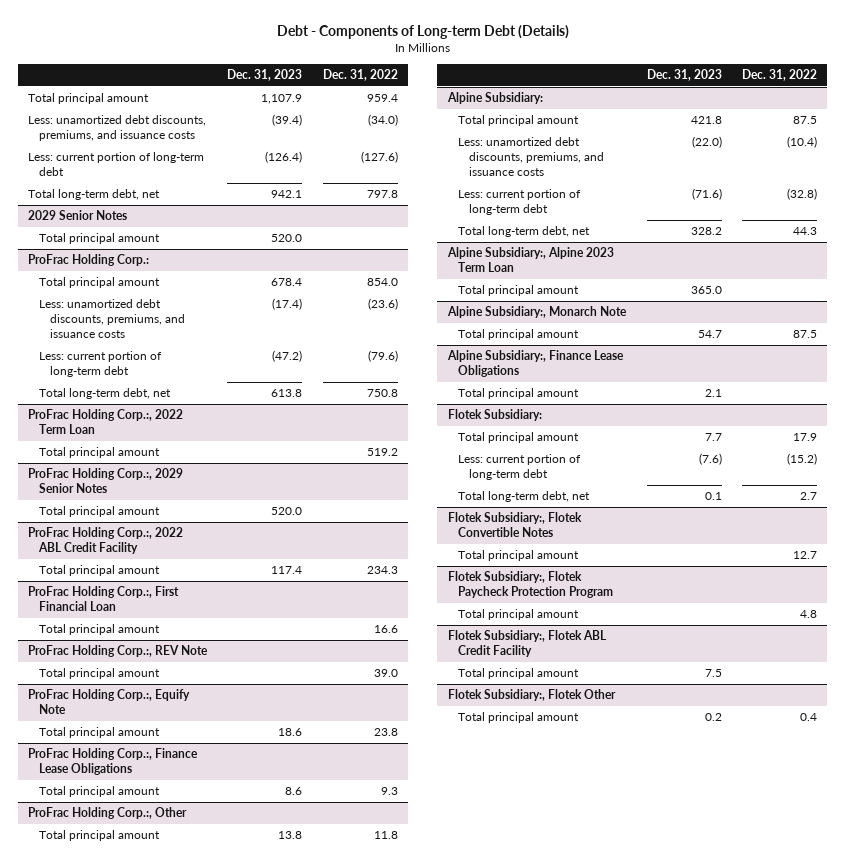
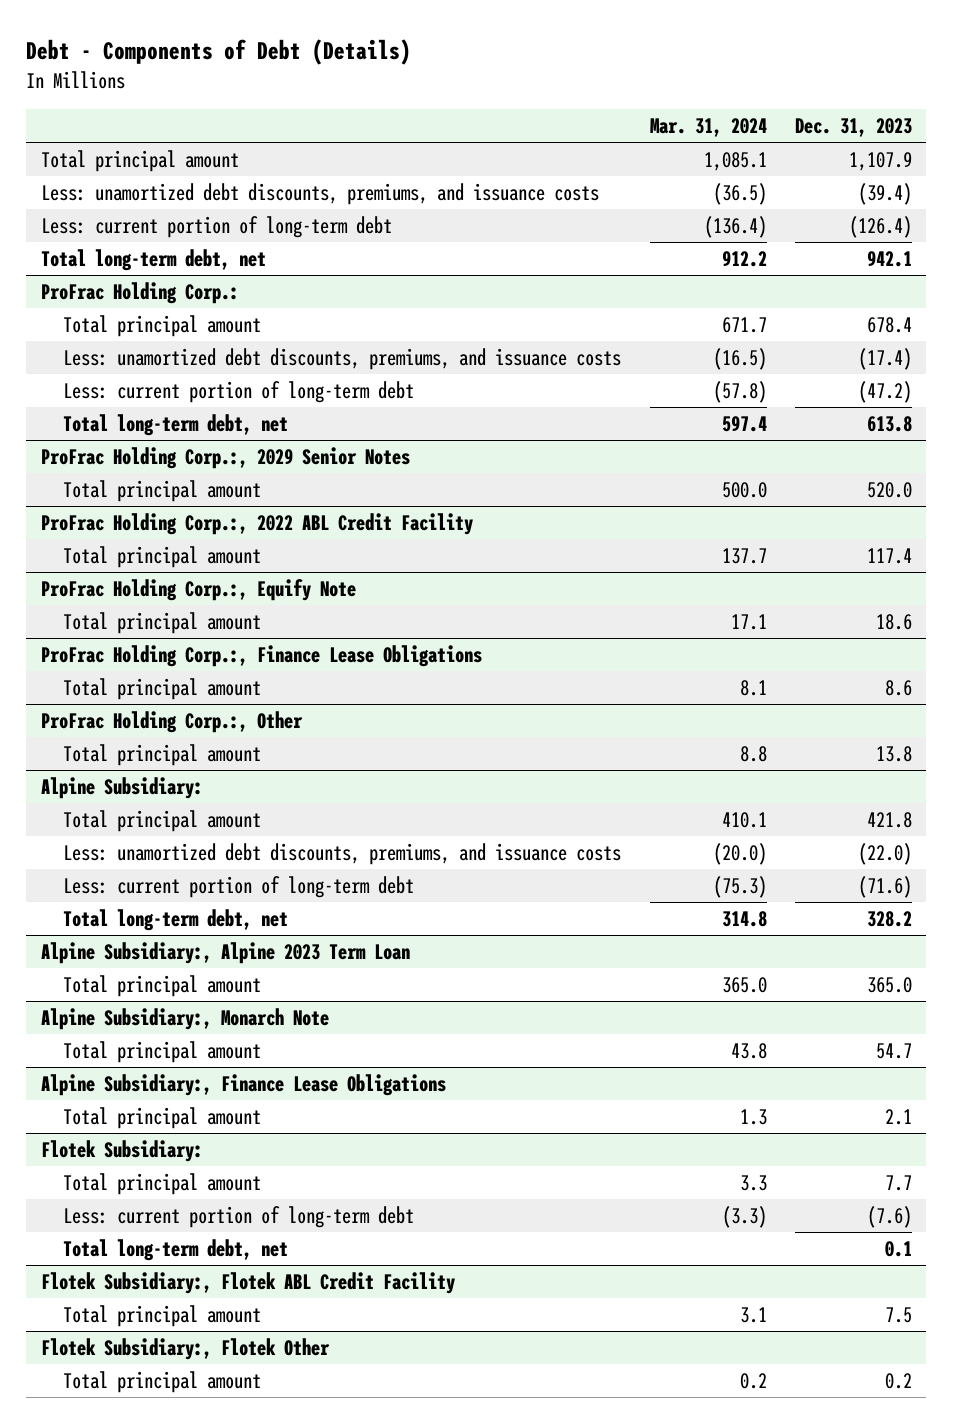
[276,25,569,40] Debt - Components of Long-term Debt (Details) -> [26,39,412,66] Debt - Components of Debt (Details)
[322,68,398,81] Dec. 31, 2022 -> none
none -> [649,117,767,137] Mar. 31, 2024
[28,210,128,221] 2029 Senior Notes -> none
[39,233,161,245] Total principal amount -> none
[28,409,184,435] ProFrac Holding Corp.:, 2022 Term Loan -> none
[39,447,161,459] Total principal amount -> none
[28,586,180,612] ProFrac Holding Corp.:, First Financial Loan -> none
[39,624,161,636] Total principal amount -> none
[28,645,209,658] ProFrac Holding Corp.:, REV Note -> none
[39,668,161,680] Total principal amount -> none
[447,512,582,538] Flotek Subsidiary:, Flotek Convertible Notes -> none
[458,550,580,562] Total principal amount -> none
[447,571,614,599] Flotek Subsidiary:, Flotek Paycheck Protection Program -> none
[458,609,580,621] Total principal amount -> none

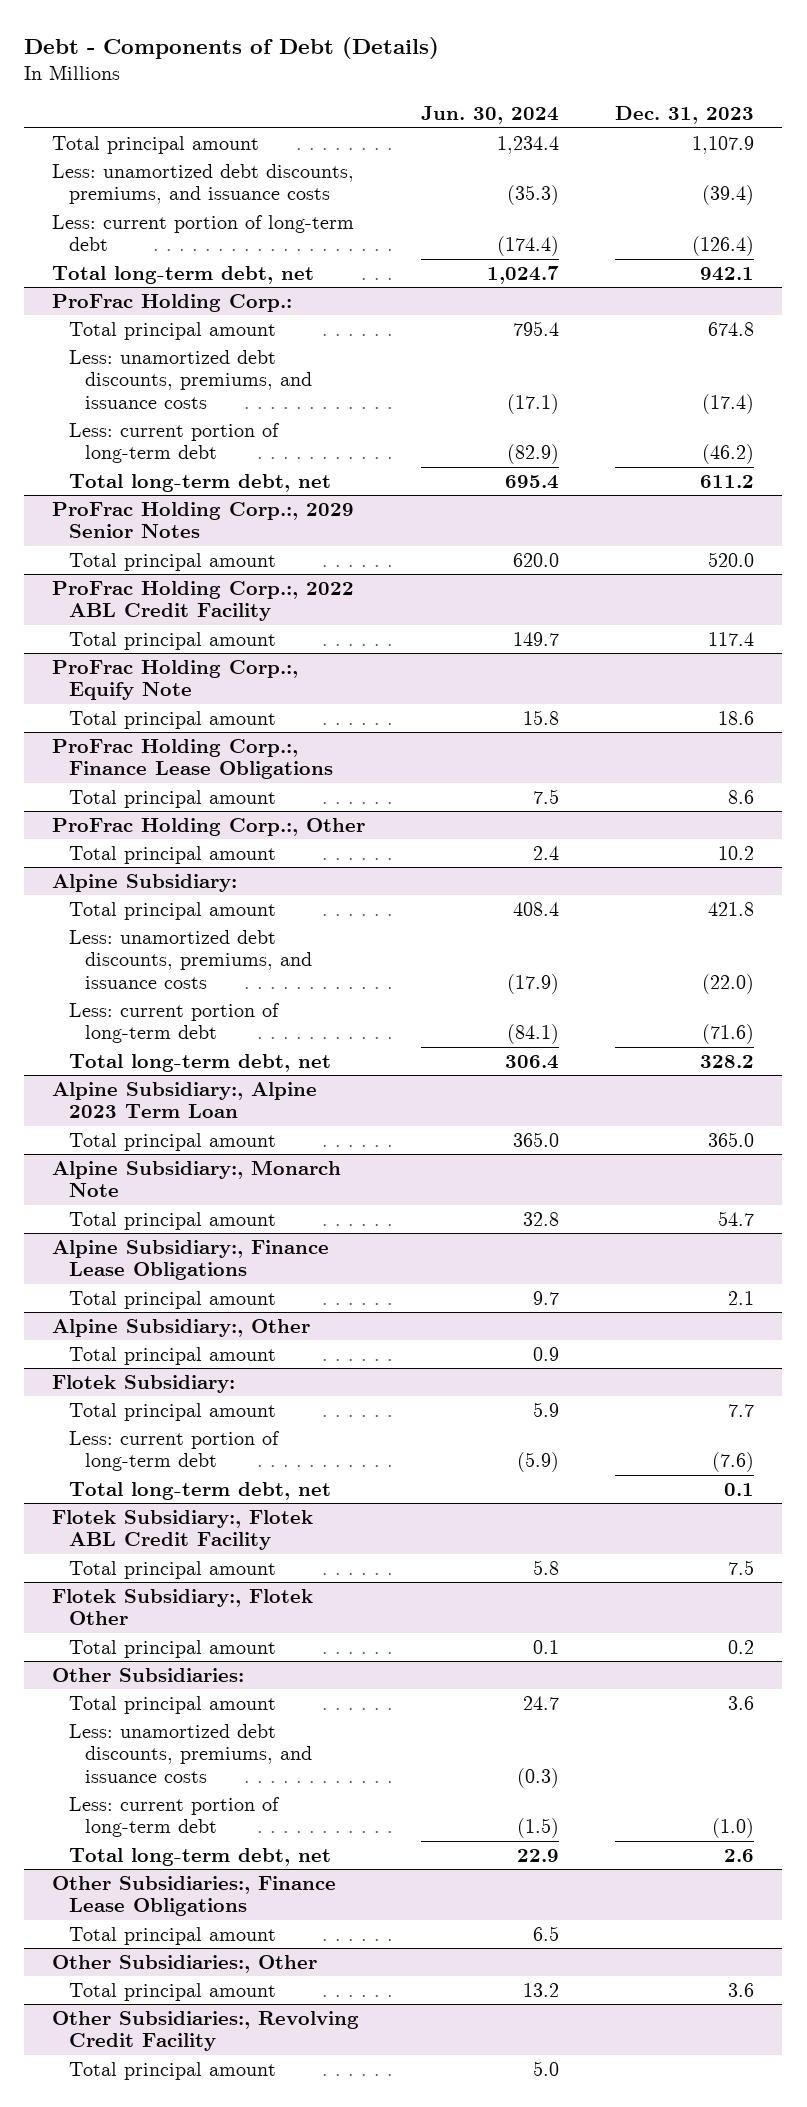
[649,117,767,137] Mar. 31, 2024 -> none
none -> [421,106,560,125] Jun. 30, 2024
[867,317,913,334] 678.4 -> [708,321,755,336] 674.8
[858,381,913,404] (47.2) -> [702,444,755,465] (46.2)
[867,416,913,433] 613.8 -> [700,474,755,488] 611.2
[876,746,913,763] 13.8 -> [718,845,755,860] 10.2
none -> [52,1318,311,1337] Alpine Subsidiary:, Other
none -> [68,1346,276,1365] Total principal amount
none -> [52,1667,245,1682] Other Subsidiaries:
none -> [68,1695,276,1714] Total principal amount
none -> [68,1723,313,1783] Less: unamortized debt discounts, premiums, and issuance costs
none -> [68,1796,280,1838] Less: current portion of long-term debt
none -> [68,1847,331,1866] Total long-term debt, net
none -> [52,1875,337,1917] Other Subsidiaries:, Finance Lease Obligations
none -> [68,1926,276,1945] Total principal amount
none -> [52,1954,318,1973] Other Subsidiaries:, Other
none -> [68,1982,276,2001] Total principal amount
none -> [52,2010,360,2052] Other Subsidiaries:, Revolving Credit Facility
none -> [68,2061,276,2080] Total principal amount

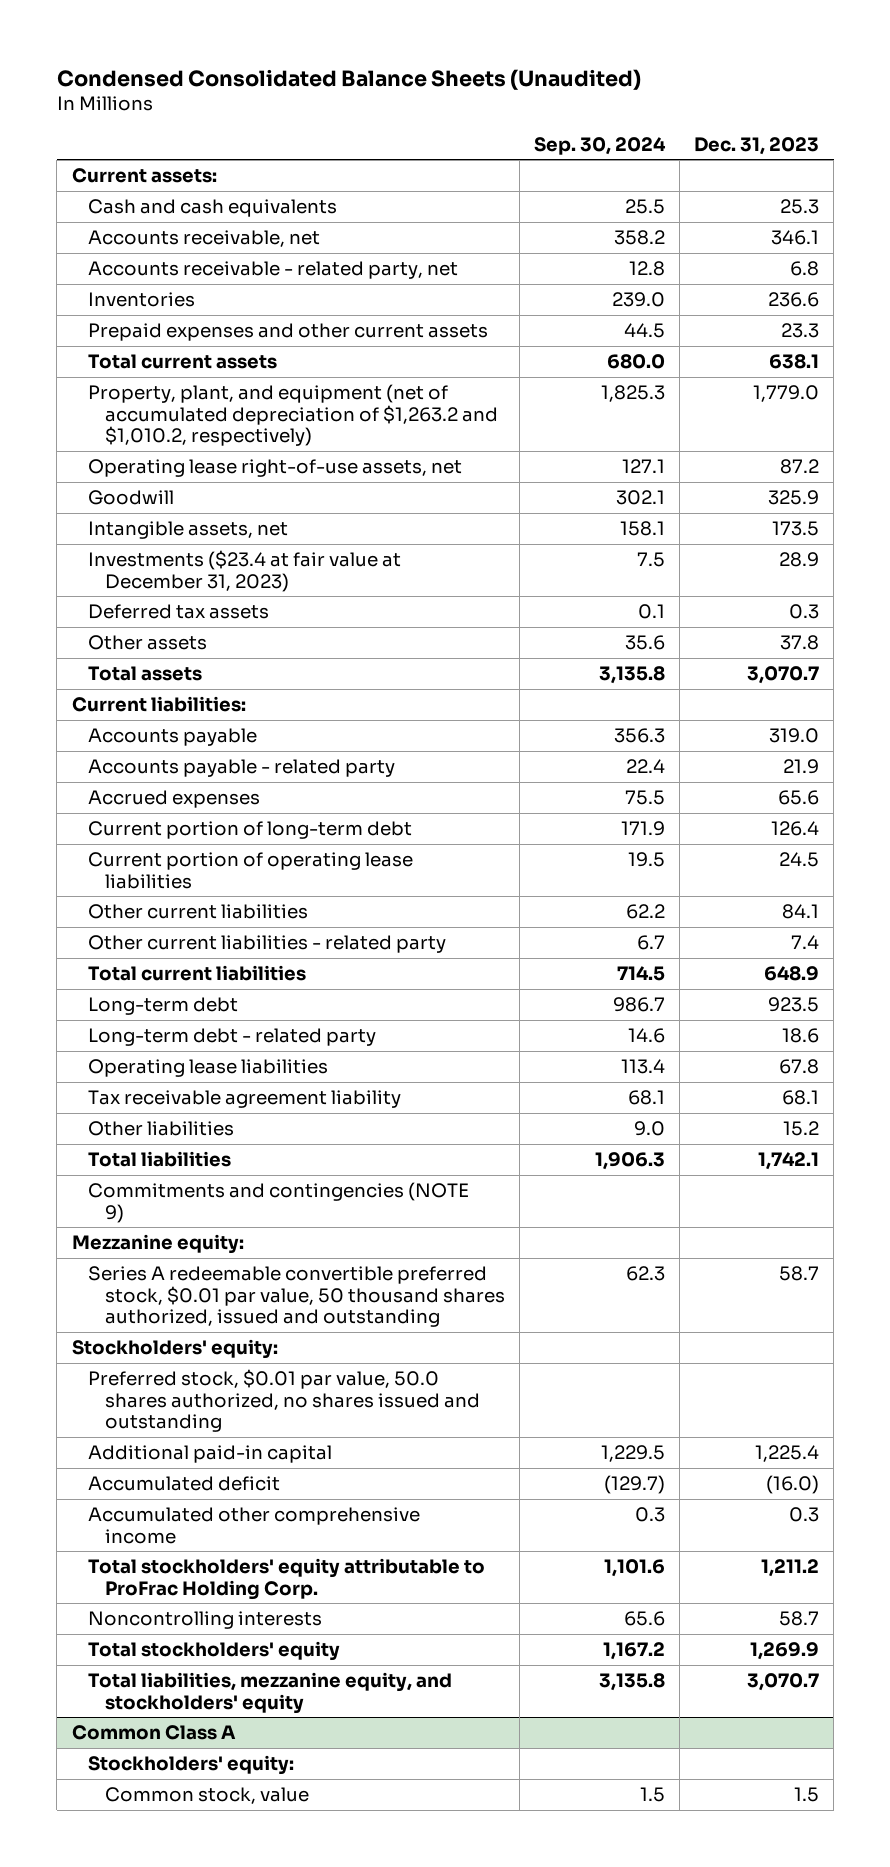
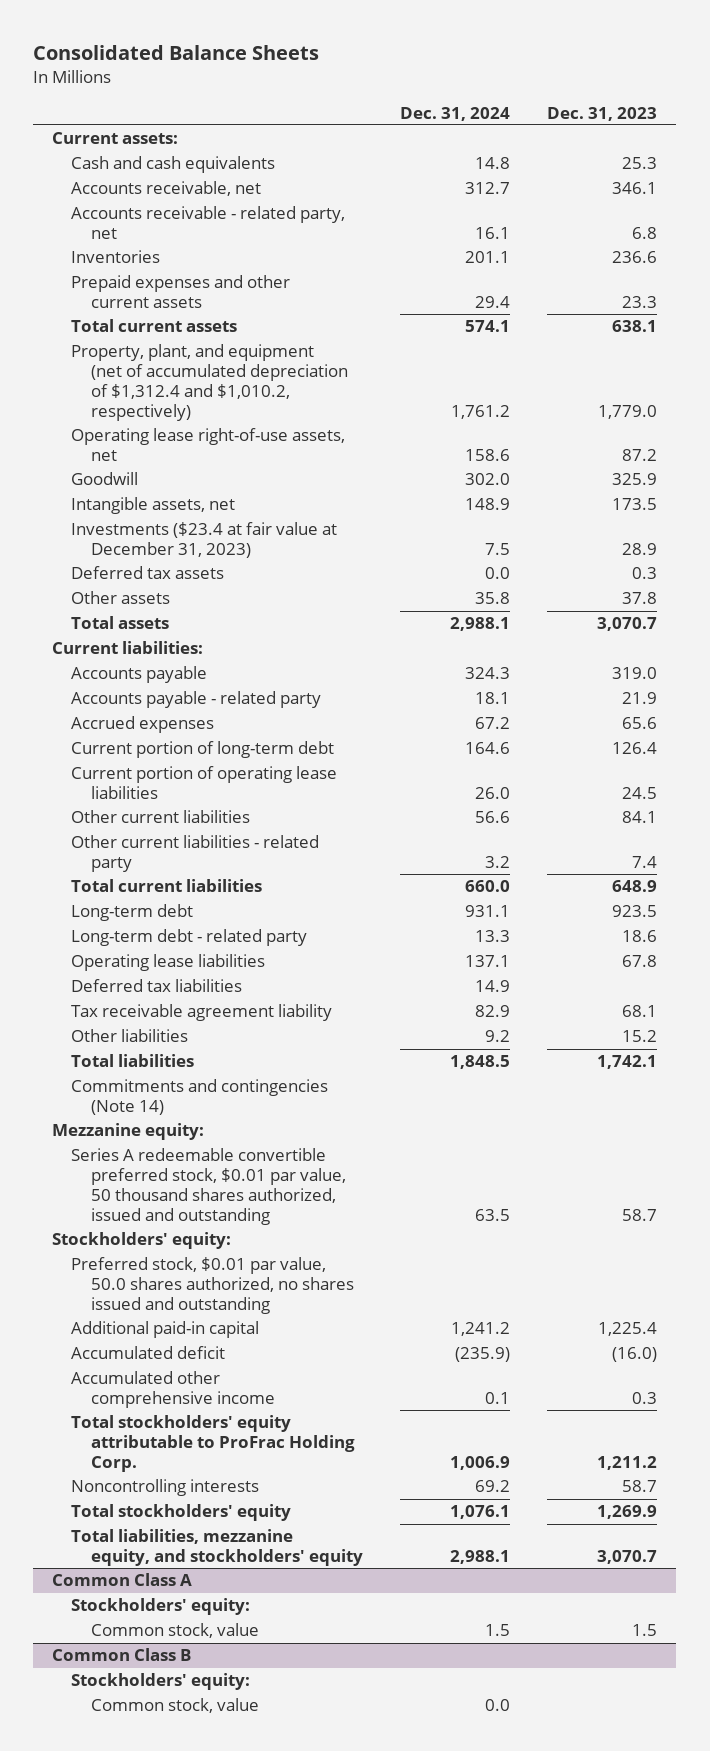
[56,68,641,90] Condensed Consolidated Balance Sheets (Unaudited) -> [33,45,320,61] Consolidated Balance Sheets
[533,136,666,155] Sep. 30, 2024 -> none
none -> [400,106,511,121] Dec. 31, 2024
[88,383,498,447] Property, plant, and equipment (net of accumulated depreciation of $1,263.2 and $1,010.2, respectively) -> [71,344,348,421] Property, plant, and equipment (net of accumulated depreciation of $1,312.4 and $1,010.2, respectively)
none -> [71,979,243,993] Deferred tax liabilities
[88,1181,470,1223] Commitments and contingencies (NOTE 9) -> [71,1079,329,1116] Commitments and contingencies (Note 14)
none -> [52,1648,192,1662] Common Class B
none -> [71,1673,251,1691] Stockholders' equity:
none -> [90,1698,259,1714] Common stock, value

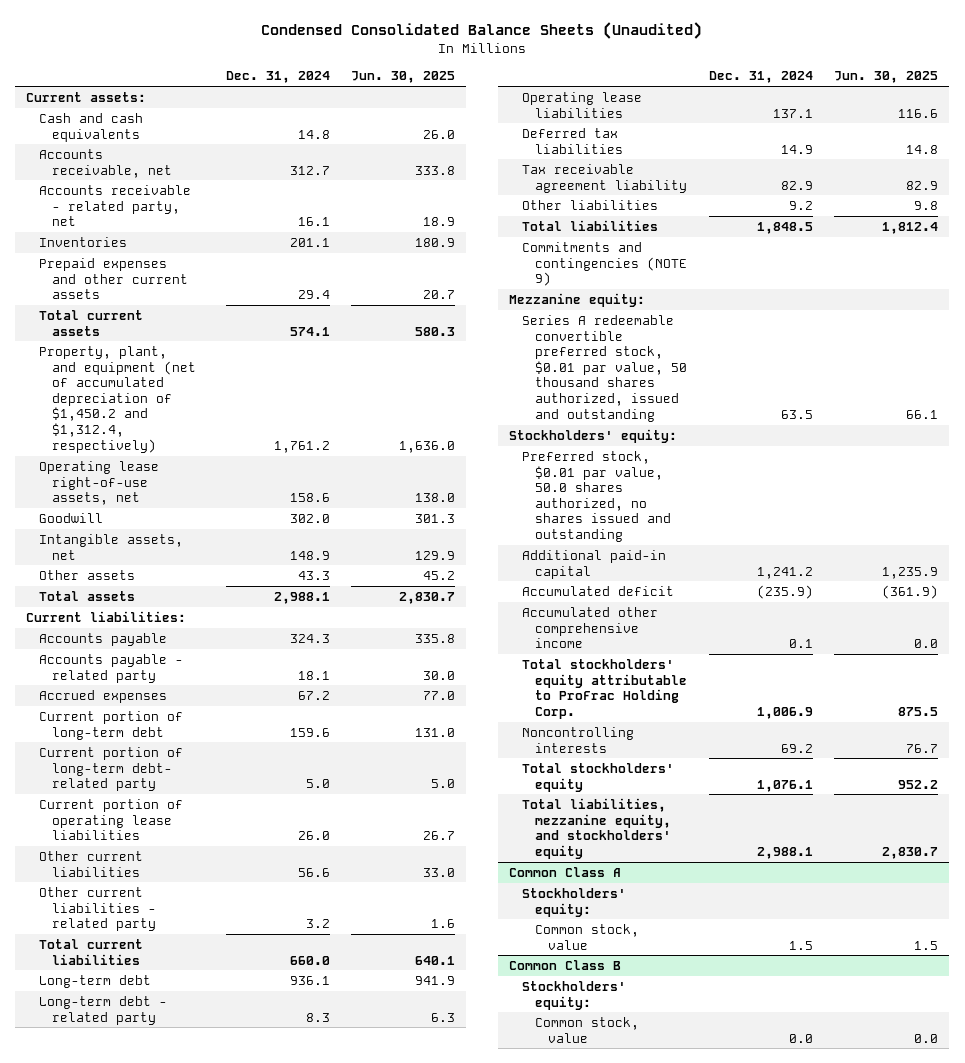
[33,45,320,61] Consolidated Balance Sheets -> [261,22,703,40] Condensed Consolidated Balance Sheets (Unaudited)
[547,106,658,121] Dec. 31, 2023 -> none
none -> [351,71,456,84] Jun. 30, 2025
[71,344,348,421] Property, plant, and equipment (net of accumulated depreciation of $1,312.4 and $1,010.2, respectively) -> [39,345,196,453] Property, plant, and equipment (net of accumulated depreciation of $1,450.2 and $1,312.4, respectively)
[71,522,338,559] Investments ($23.4 at fair value at December 31, 2023) -> none
[71,566,225,580] Deferred tax assets -> none
[475,592,511,605] 35.8 -> [297,570,330,580] 43.3
[465,742,511,755] 164.6 -> [289,727,330,737] 159.6
none -> [39,746,184,792] Current portion of long-term debt- related party
[465,905,511,918] 931.1 -> [289,975,330,985] 936.1
[475,930,511,943] 13.3 -> [305,1012,330,1022] 8.3
[71,1079,329,1116] Commitments and contingencies (Note 14) -> [522,241,688,287] Commitments and contingencies (NOTE 9)

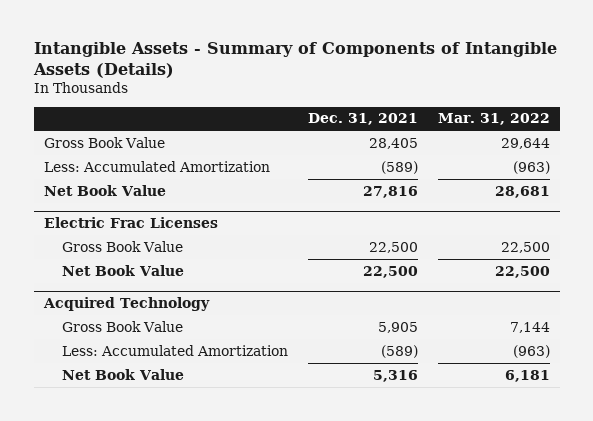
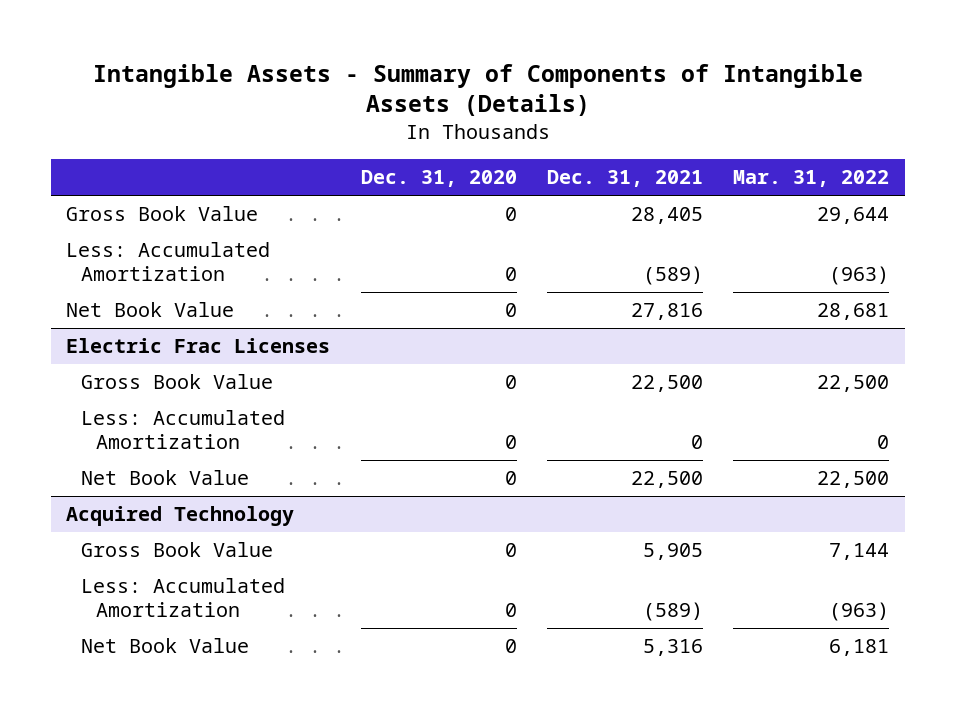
none -> [360,170,517,188] Dec. 31, 2020
none -> [80,410,285,450] Less: Accumulated Amortization

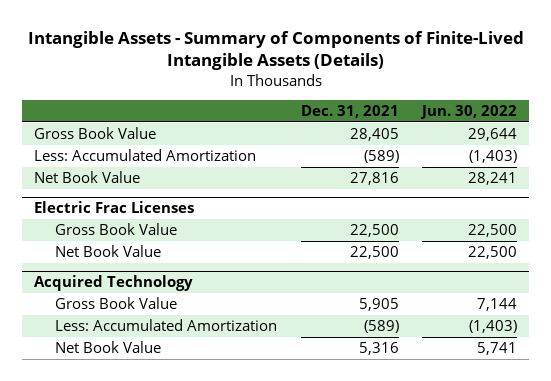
[92,63,863,117] Intangible Assets - Summary of Components of Intangible Assets (Details) -> [27,31,524,71] Intangible Assets - Summary of Components of Finite-Lived Intangible Assets (Details)
[360,170,517,188] Dec. 31, 2020 -> none
[733,170,890,188] Mar. 31, 2022 -> none
none -> [420,104,518,119] Jun. 30, 2022
[80,410,285,450] Less: Accumulated Amortization -> none

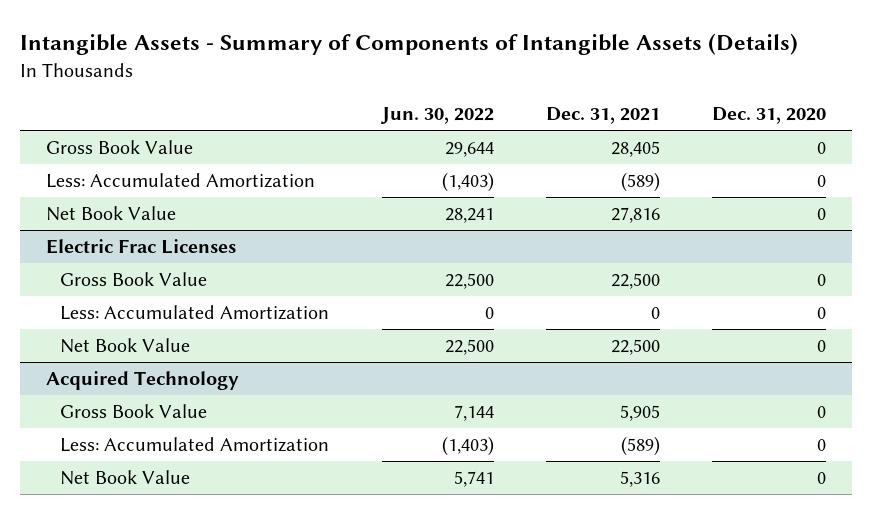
[27,31,524,71] Intangible Assets - Summary of Components of Finite-Lived Intangible Assets (Details) -> [19,33,798,56] Intangible Assets - Summary of Components of Intangible Assets (Details)
none -> [711,107,826,125] Dec. 31, 2020
none -> [60,305,330,321] Less: Accumulated Amortization

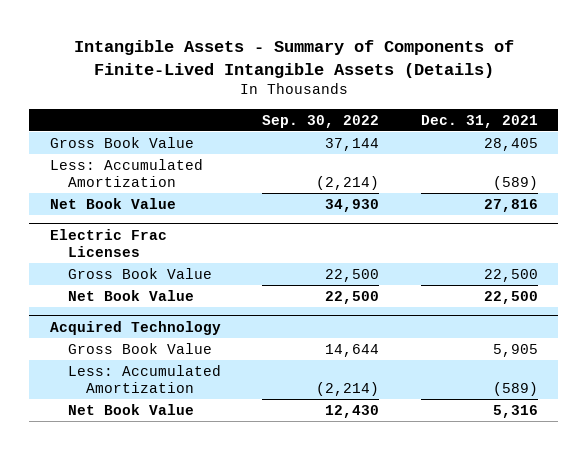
[19,33,798,56] Intangible Assets - Summary of Components of Intangible Assets (Details) -> [73,40,514,78] Intangible Assets - Summary of Components of Finite-Lived Intangible Assets (Details)
[379,107,494,125] Jun. 30, 2022 -> none
[711,107,826,125] Dec. 31, 2020 -> none
none -> [262,114,380,128] Sep. 30, 2022
[60,305,330,321] Less: Accumulated Amortization -> none

